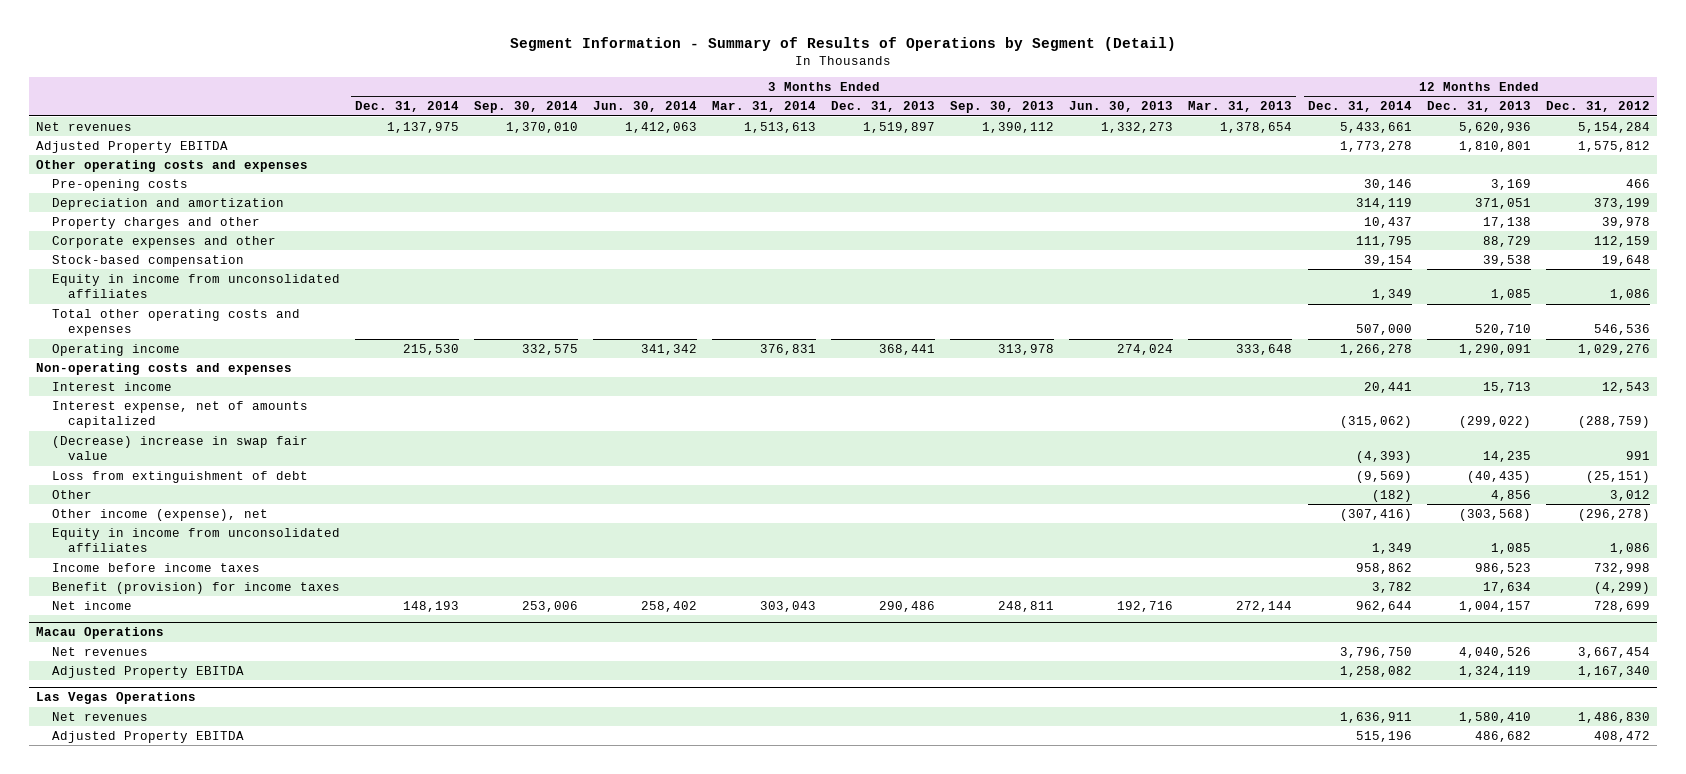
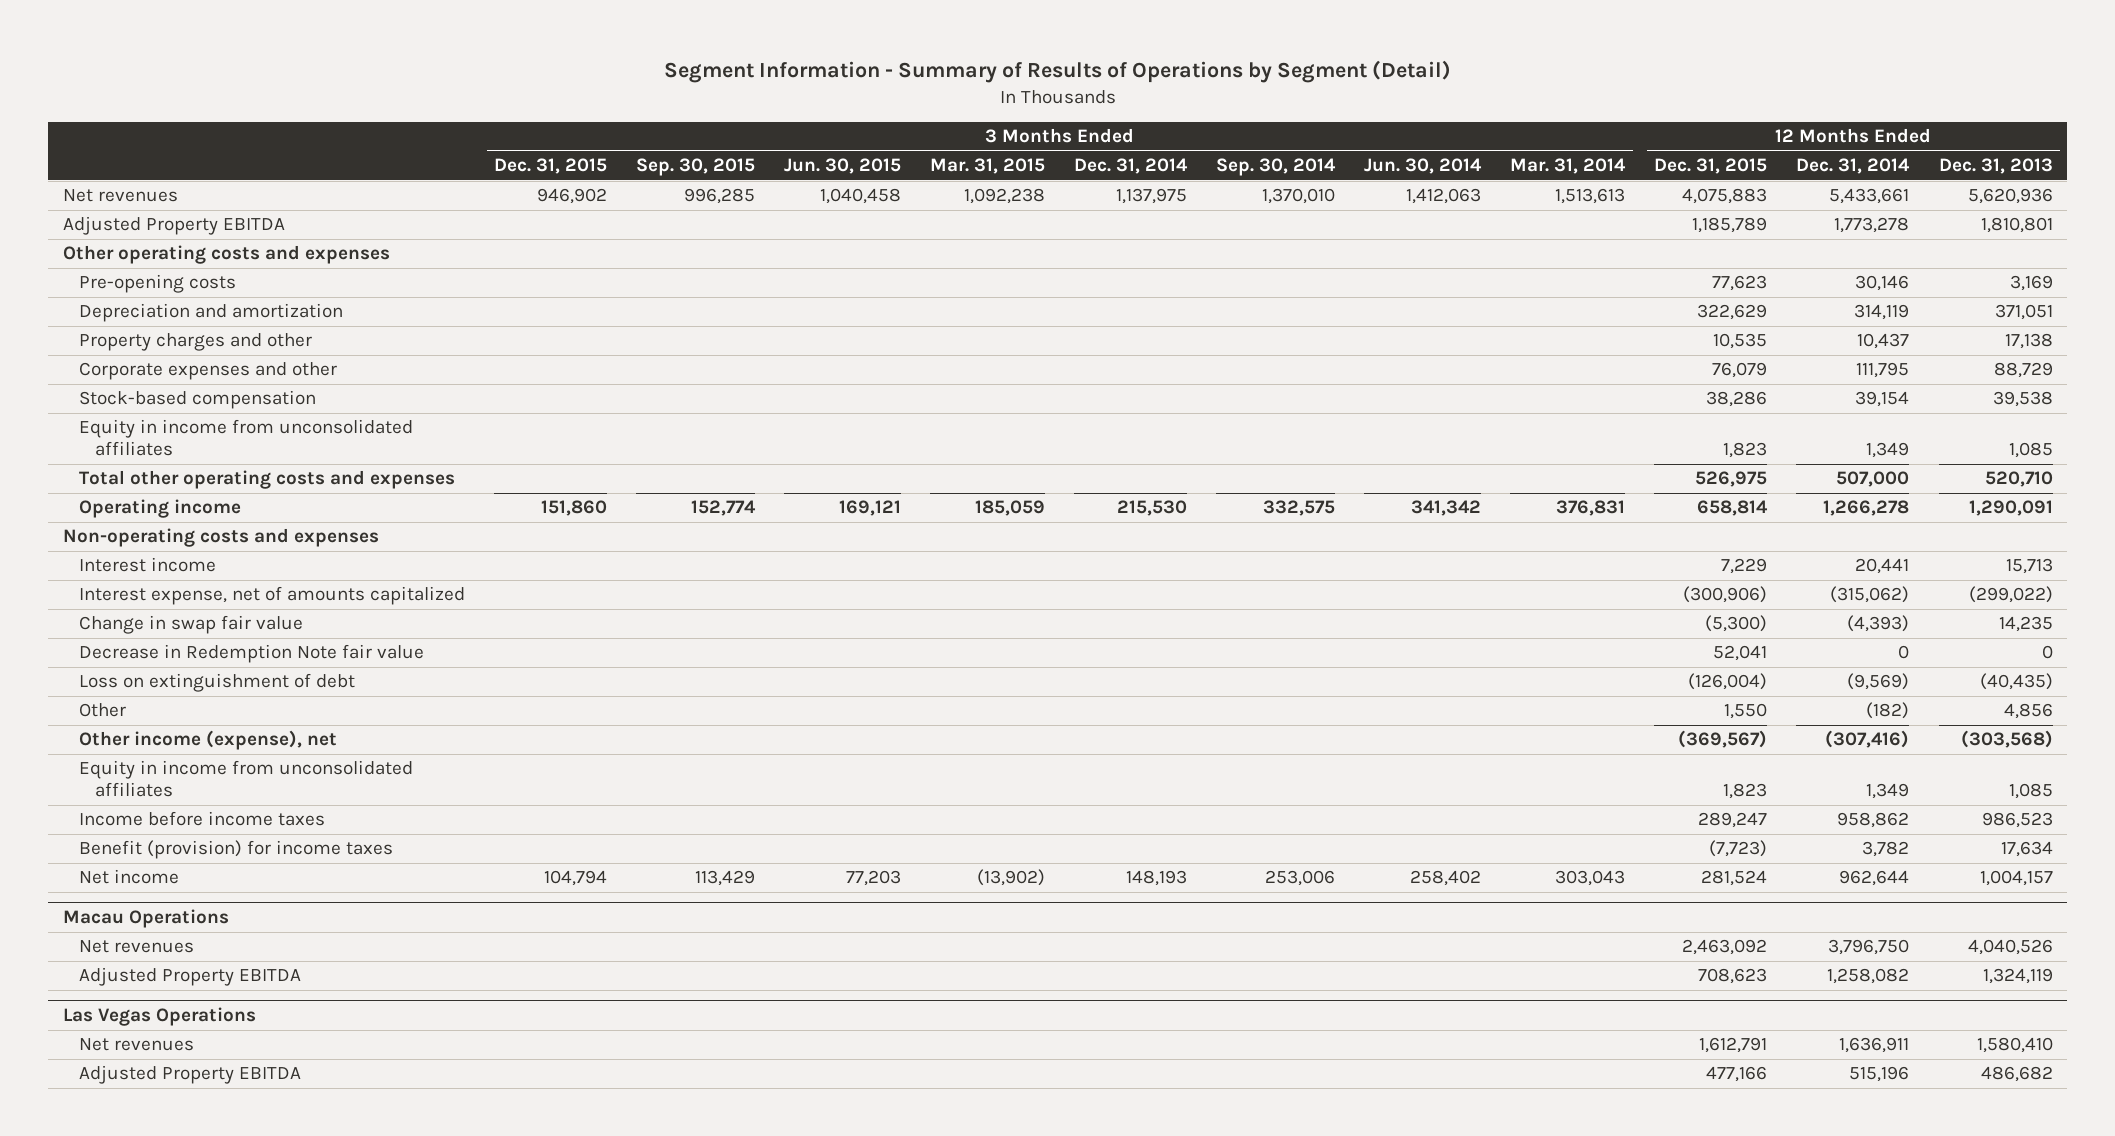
[831,101,936,113] Dec. 31, 2013 -> none
[950,101,1055,114] Sep. 30, 2013 -> none
[1069,101,1174,113] Jun. 30, 2013 -> none
[1188,101,1293,113] Mar. 31, 2013 -> none
[1545,101,1650,113] Dec. 31, 2012 -> none
none -> [493,158,607,175] Dec. 31, 2015
none -> [635,158,755,177] Sep. 30, 2015
none -> [784,158,902,175] Jun. 30, 2015
none -> [930,158,1046,175] Mar. 31, 2015
none -> [1654,158,1768,175] Dec. 31, 2015
[51,435,308,460] (Decrease) increase in swap fair value -> [78,615,303,635] Change in swap fair value
none -> [78,644,424,664] Decrease in Redemption Note fair value
[51,470,308,483] Loss from extinguishment of debt -> [78,673,355,693] Loss on extinguishment of debt

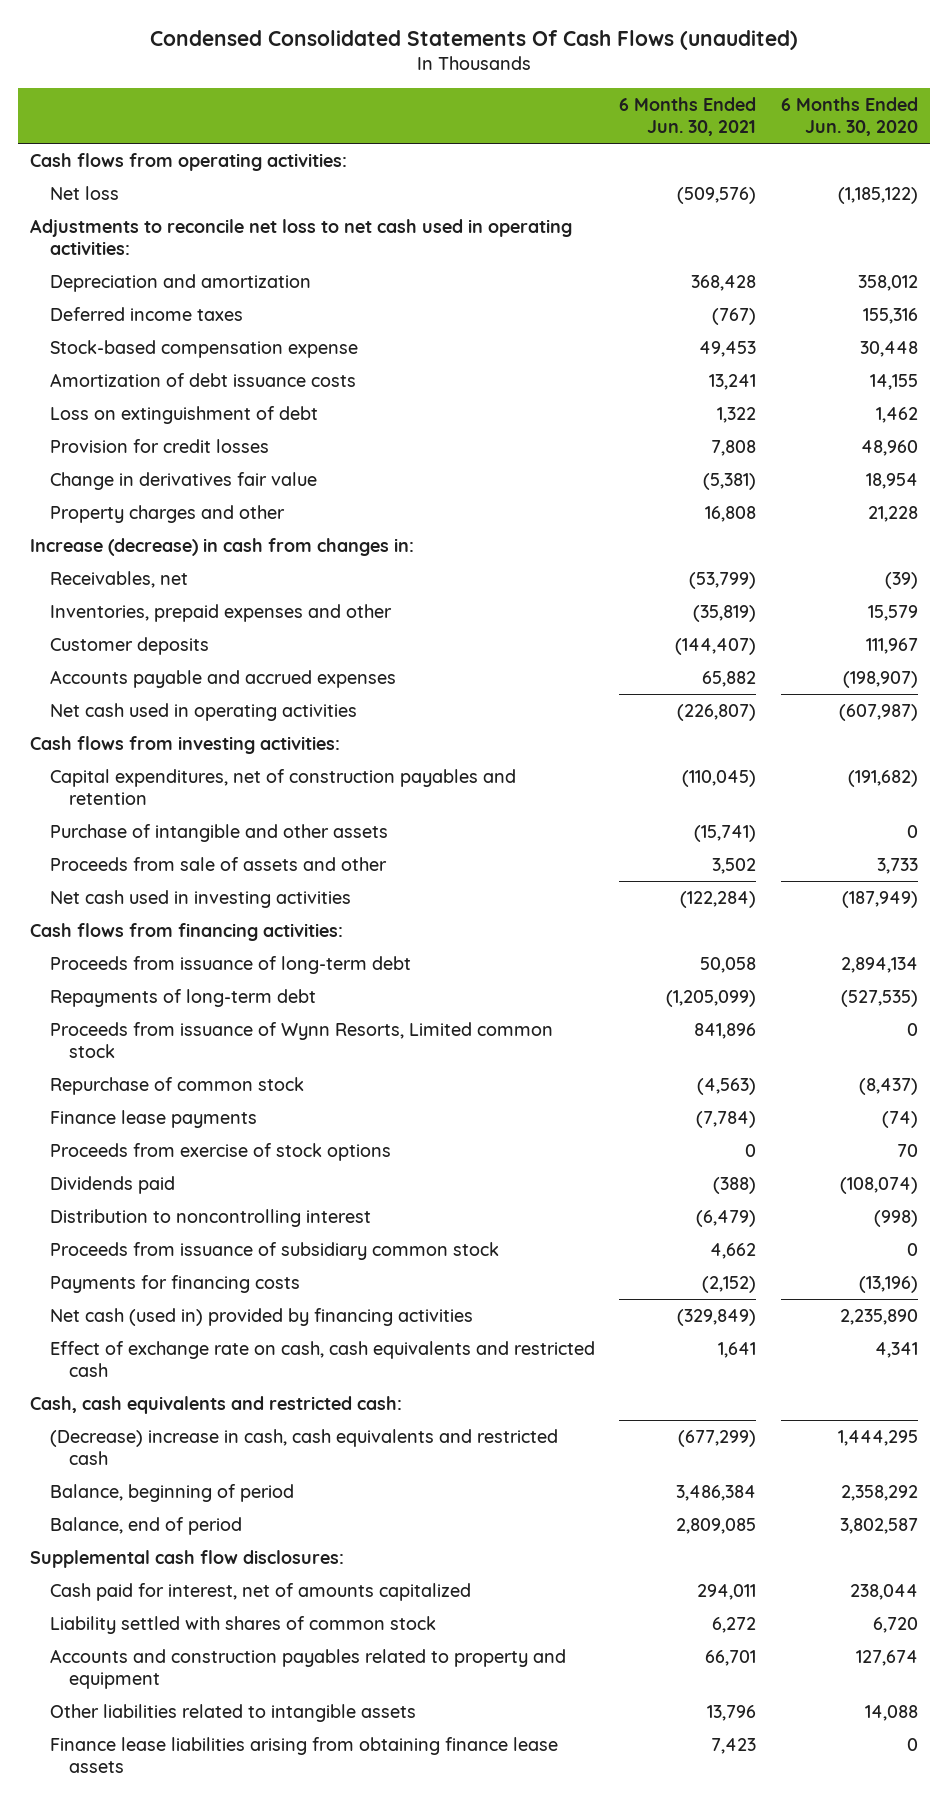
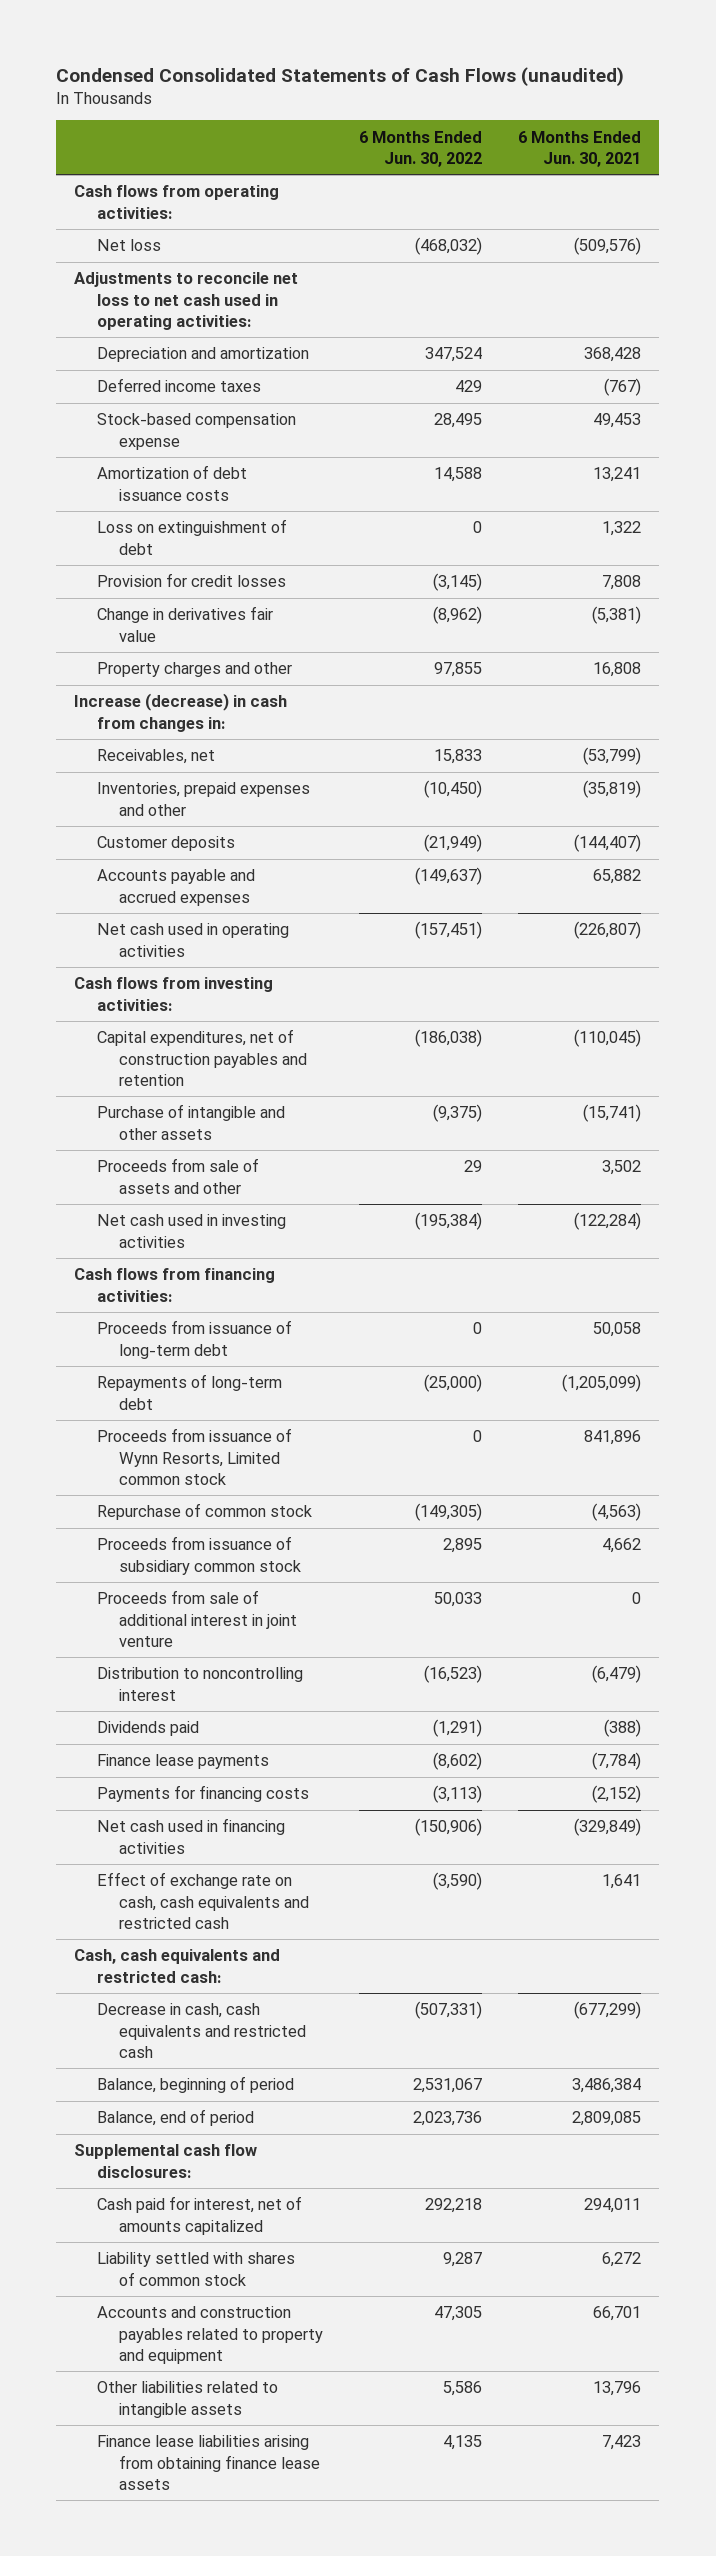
[149,29,798,50] Condensed Consolidated Statements Of Cash Flows (unaudited) -> [56,66,625,86] Condensed Consolidated Statements of Cash Flows (unaudited)
[780,97,918,136] 6 Months Ended Jun. 30, 2020 -> none
none -> [359,130,483,167] 6 Months Ended Jun. 30, 2022
[49,1143,391,1162] Proceeds from exercise of stock options -> none
none -> [96,1590,298,1647] Proceeds from sale of additional interest in joint venture
[49,1209,371,1228] Distribution to noncontrolling interest -> [96,1667,303,1701] Distribution to noncontrolling interest
[49,1176,175,1195] Dividends paid -> [96,1721,199,1737] Dividends paid
[49,1110,257,1129] Finance lease payments -> [96,1754,269,1770] Finance lease payments
[49,1308,473,1327] Net cash (used in) provided by financing activities -> [96,1818,285,1854] Net cash used in financing activities
[49,1429,558,1465] (Decrease) increase in cash, cash equivalents and restricted cash -> [96,2003,307,2058] Decrease in cash, cash equivalents and restricted cash

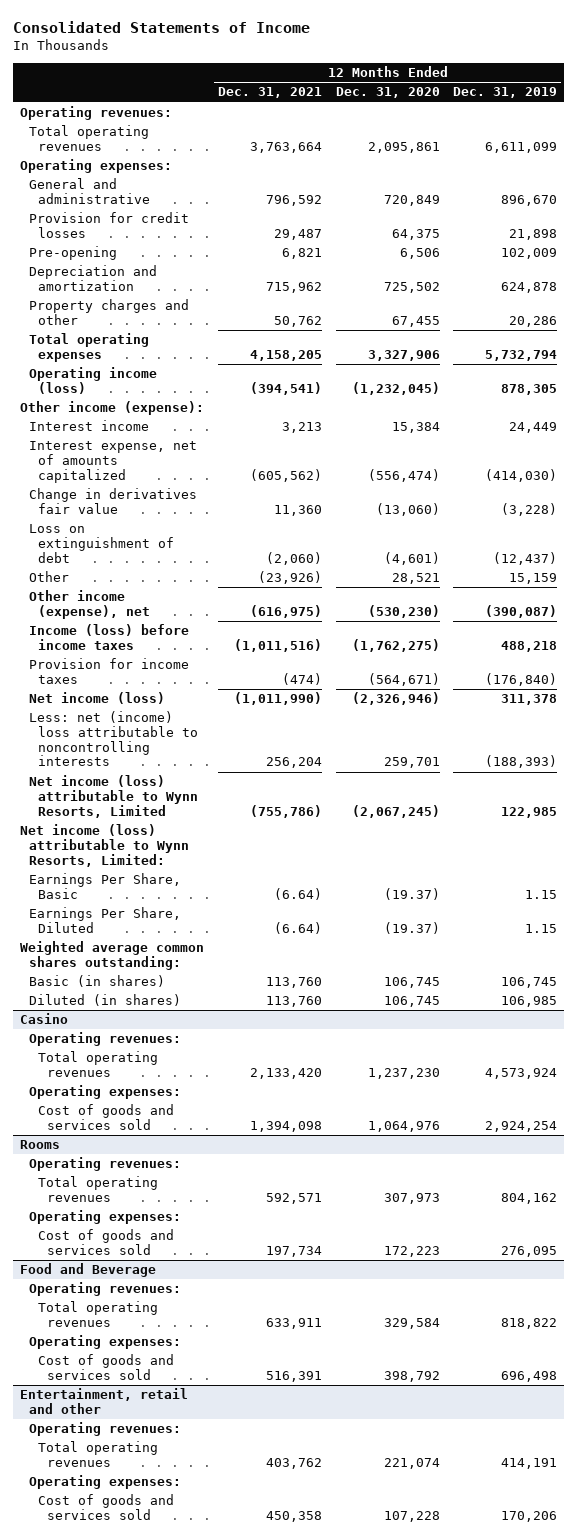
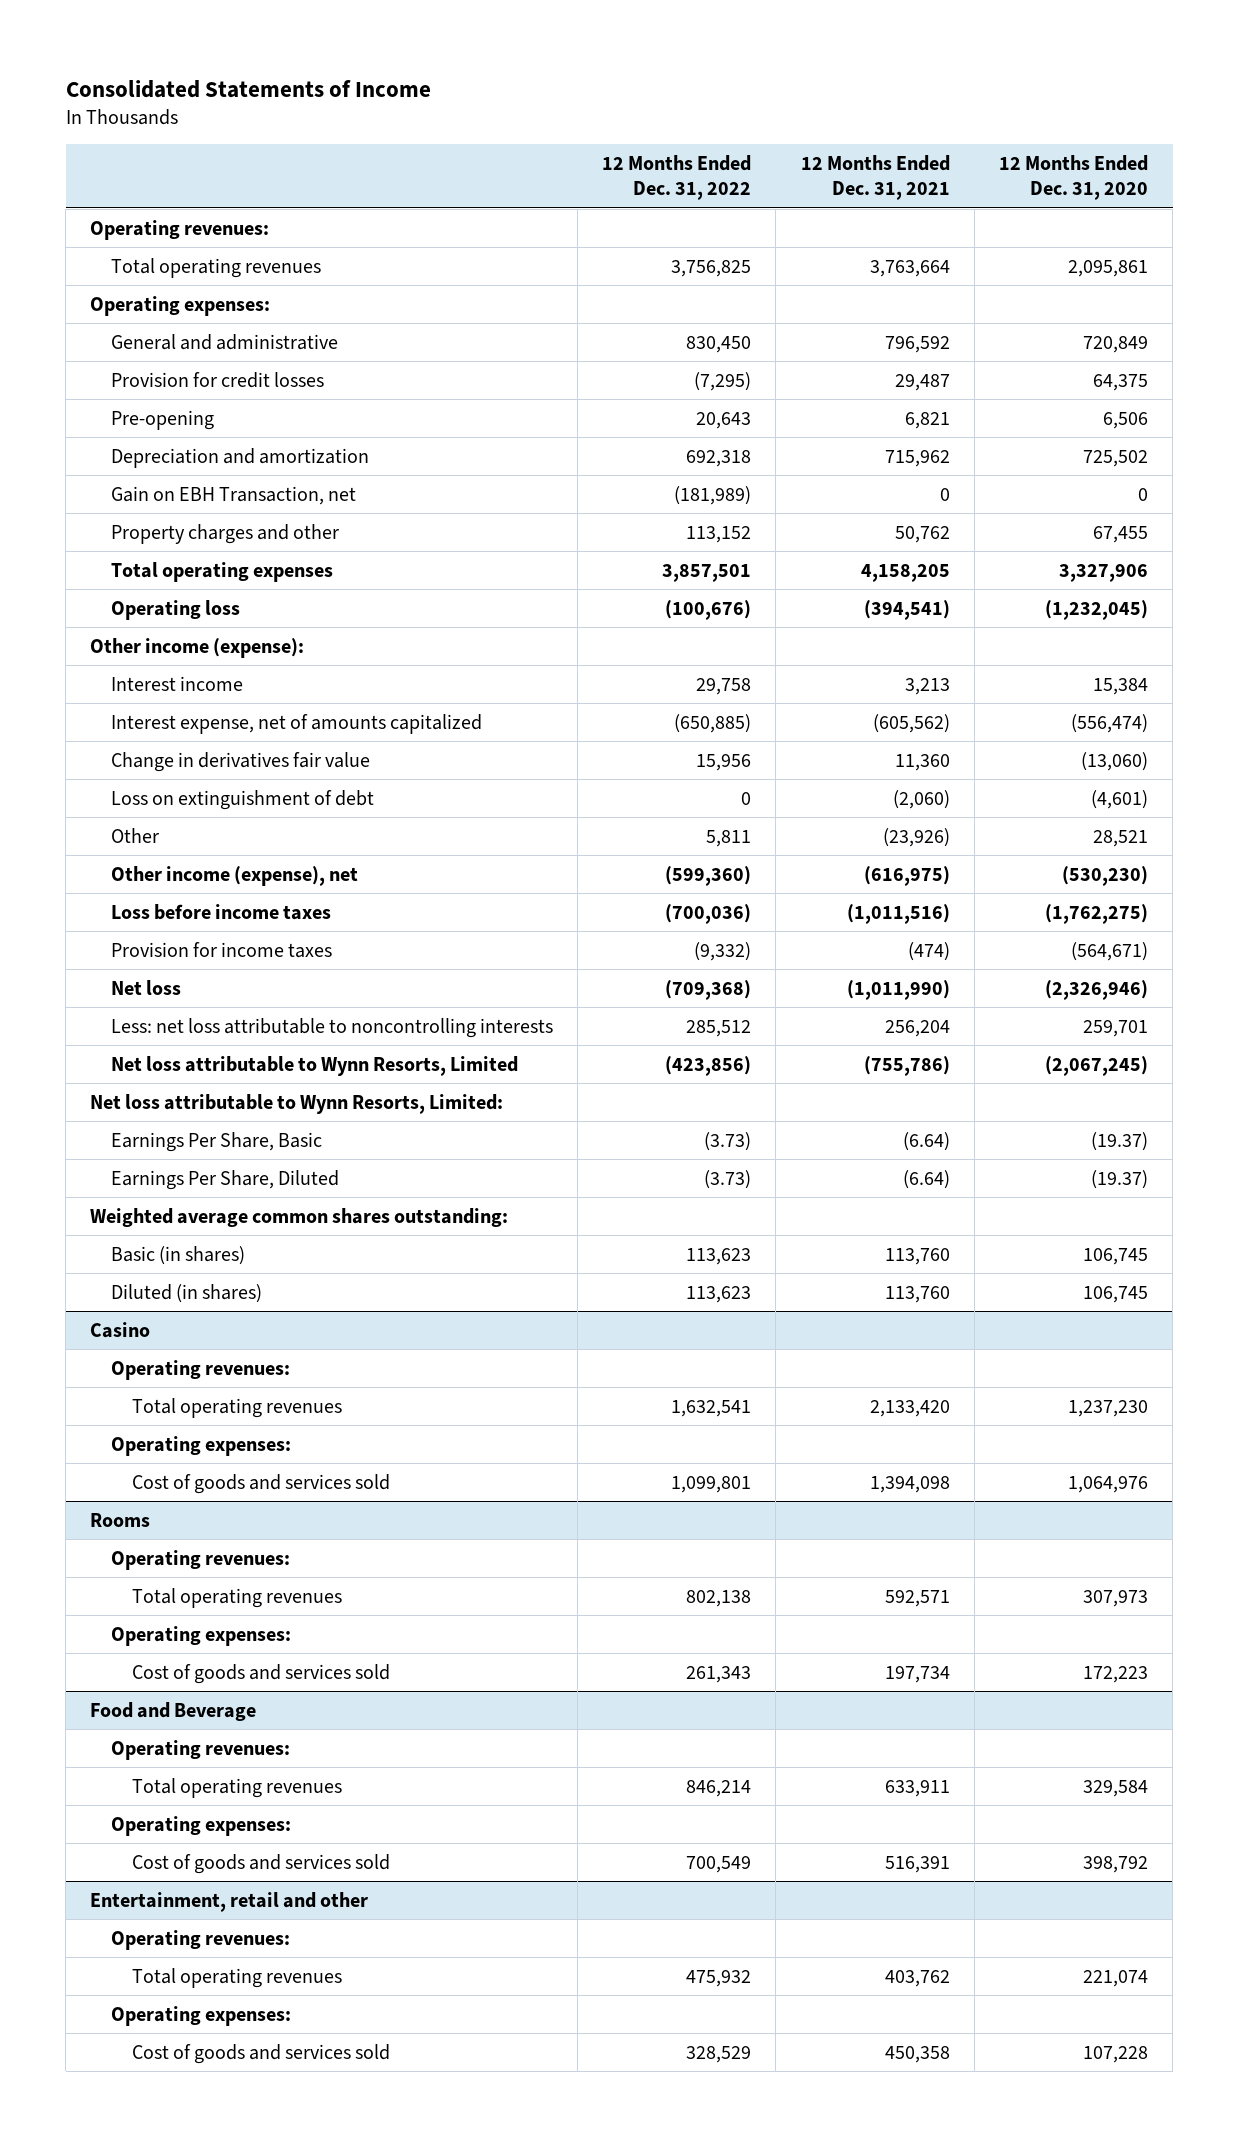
[453,87,558,99] Dec. 31, 2019 -> none
none -> [602,154,752,201] 12 Months Ended Dec. 31, 2022
none -> [111,485,357,505] Gain on EBH Transaction, net
[28,367,157,395] Operating income (loss) -> [111,599,241,620] Operating loss
[28,624,189,651] Income (loss) before income taxes -> [111,903,332,920] Loss before income taxes
[28,692,165,705] Net income (loss) -> [111,979,182,995] Net loss
[28,711,198,767] Less: net (income) loss attributable to noncontrolling interests -> [111,1017,554,1038] Less: net loss attributable to noncontrolling interests
[28,775,198,818] Net income (loss) attributable to Wynn Resorts, Limited -> [111,1055,519,1076] Net loss attributable to Wynn Resorts, Limited
[19,824,189,867] Net income (loss) attributable to Wynn Resorts, Limited: -> [90,1093,504,1114] Net loss attributable to Wynn Resorts, Limited:

